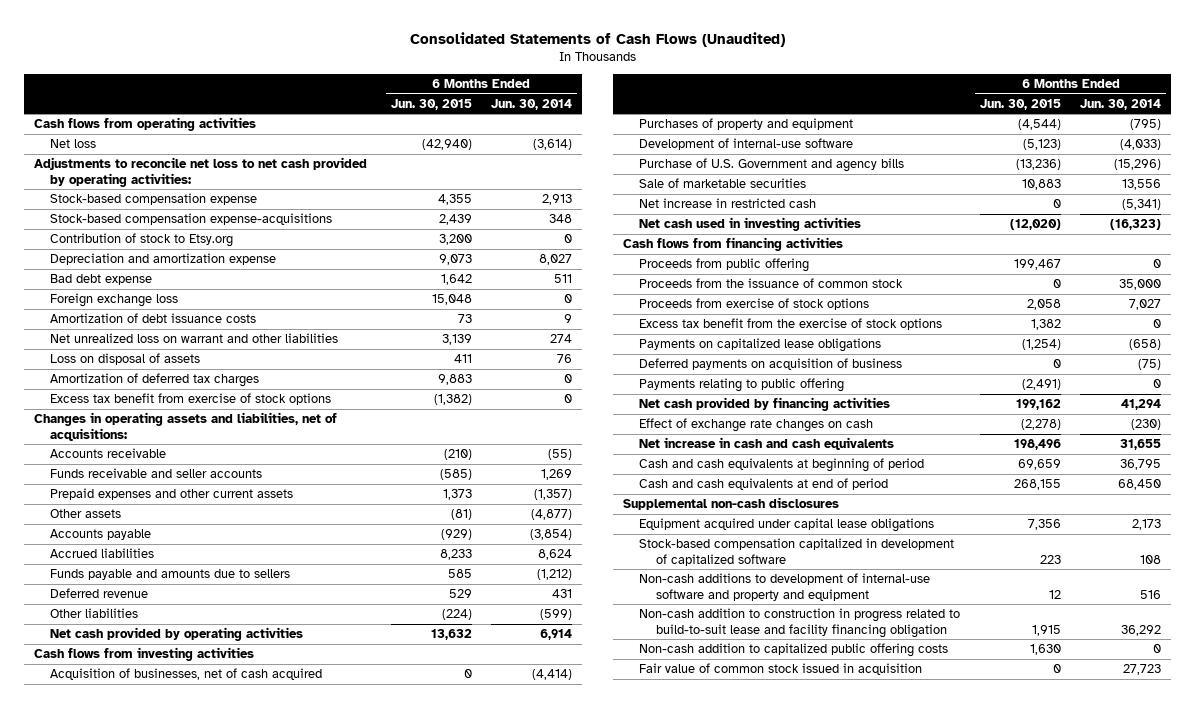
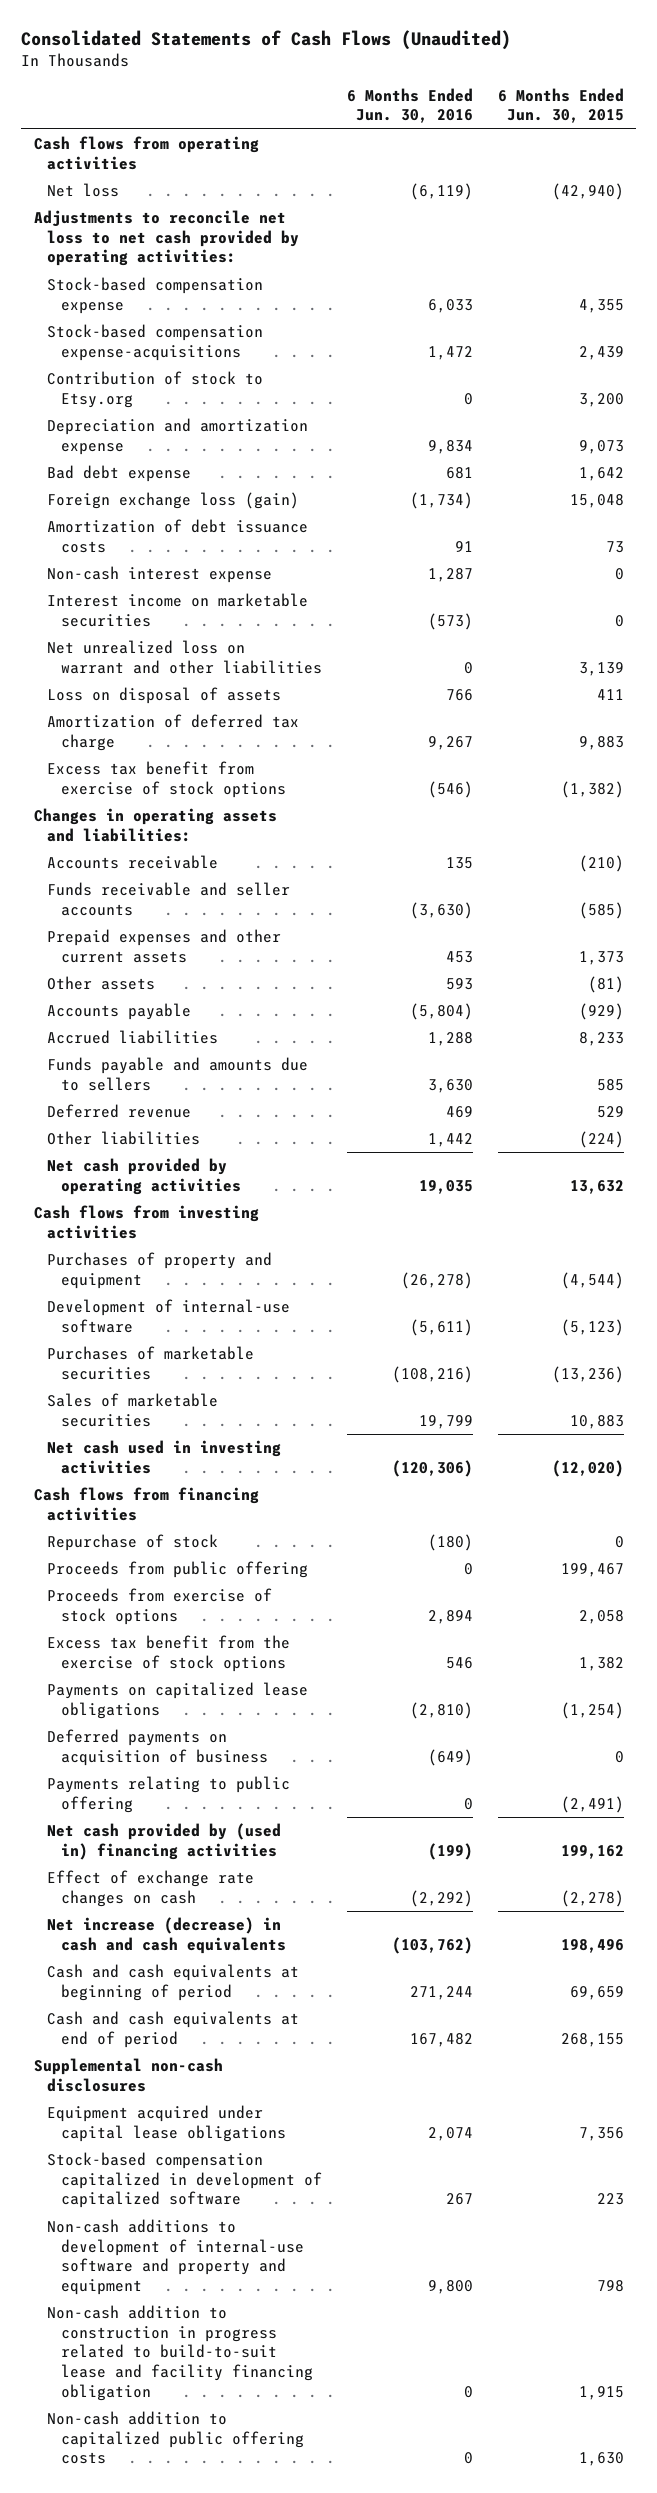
[491,98,573,110] Jun. 30, 2014 -> none
none -> [346,87,473,124] 6 Months Ended Jun. 30, 2016
[50,293,179,308] Foreign exchange loss -> [47,492,300,510] Foreign exchange loss (gain)
none -> [47,566,273,584] Non-cash interest expense
none -> [47,593,309,627] Interest income on marketable securities
[50,373,260,388] Amortization of deferred tax charges -> [47,714,300,751] Amortization of deferred tax charge
[34,412,338,441] Changes in operating assets and liabilities, net of acquisitions: -> [33,808,277,842] Changes in operating assets and liabilities:
[50,668,323,681] Acquisition of businesses, net of cash acquired -> none
[639,198,817,209] Net increase in restricted cash -> none
[639,158,905,173] Purchase of U.S. Government and agency bills -> [47,1346,255,1380] Purchases of marketable securities
[639,178,807,189] Sale of marketable securities -> [47,1393,219,1427] Sales of marketable securities
none -> [47,1534,219,1552] Repurchase of stock
[639,278,904,289] Proceeds from the issuance of common stock -> none
[639,397,891,412] Net cash provided by financing activities -> [47,1823,282,1860] Net cash provided by (used in) financing activities
[639,437,895,451] Net increase in cash and cash equivalents -> [47,1917,287,1954] Net increase (decrease) in cash and cash equivalents
[1048,589,1061,599] 12 -> [596,2280,624,2293] 798
[639,663,923,676] Fair value of common stock issued in acquisition -> none

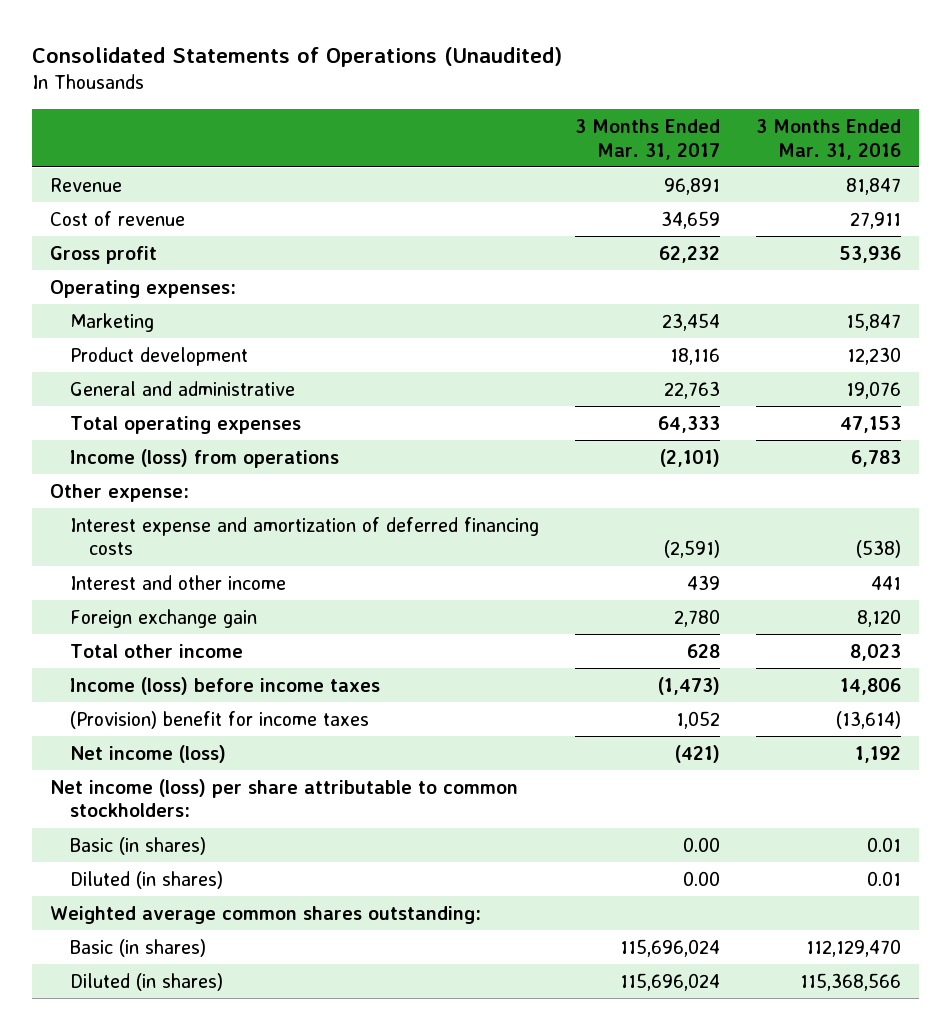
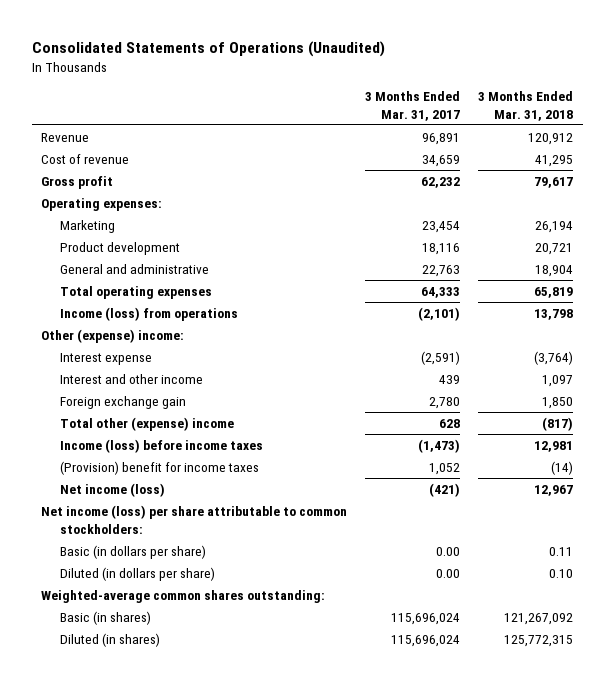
[755,118,901,160] 3 Months Ended Mar. 31, 2016 -> none
none -> [478,91,574,121] 3 Months Ended Mar. 31, 2018
[50,483,190,502] Other expense: -> [40,328,184,343] Other (expense) income:
[69,516,539,556] Interest expense and amortization of deferred financing costs -> [59,352,152,365] Interest expense
[69,643,243,658] Total other income -> [59,416,234,431] Total other (expense) income
[69,836,206,855] Basic (in shares) -> [59,544,206,559] Basic (in dollars per share)
[69,870,223,889] Diluted (in shares) -> [59,566,215,581] Diluted (in dollars per share)
[50,905,482,924] Weighted average common shares outstanding: -> [40,589,325,603] Weighted-average common shares outstanding:

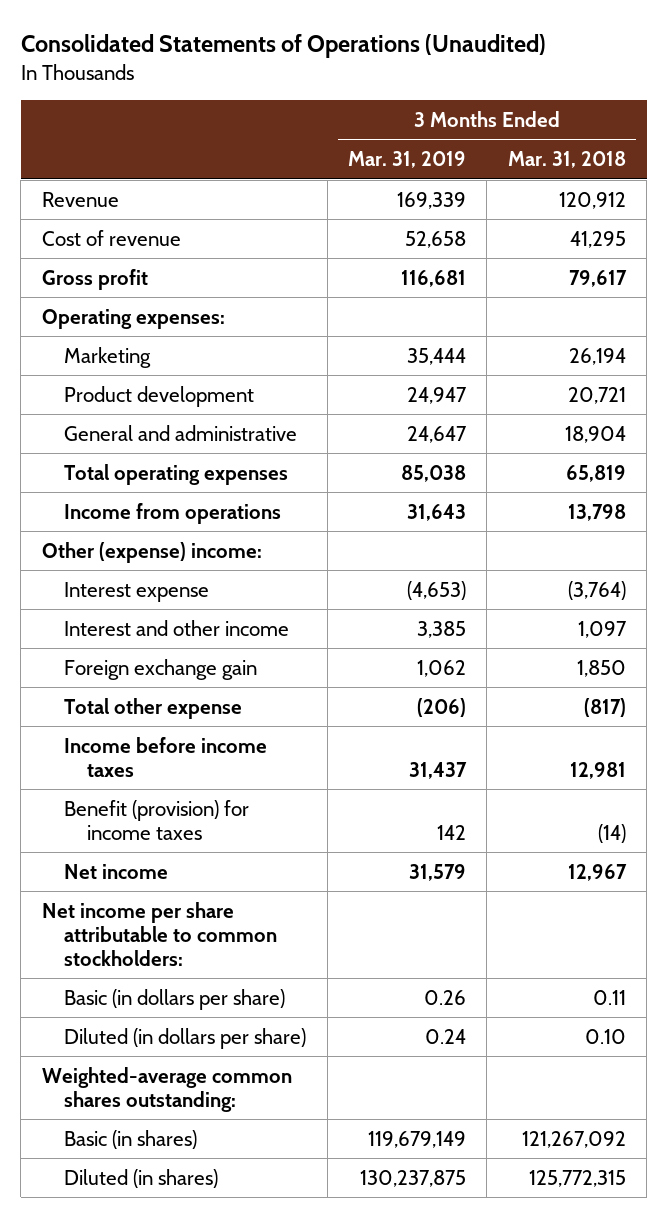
[365,91,461,121] 3 Months Ended Mar. 31, 2017 -> none
none -> [347,151,466,169] Mar. 31, 2019
[59,306,238,321] Income (loss) from operations -> [64,502,282,524] Income from operations
[59,416,234,431] Total other (expense) income -> [64,697,243,719] Total other expense
[59,438,263,453] Income (loss) before income taxes -> [64,736,268,777] Income before income taxes
[59,460,259,475] (Provision) benefit for income taxes -> [64,799,250,840] Benefit (provision) for income taxes
[59,482,165,497] Net income (loss) -> [64,863,169,879] Net income
[40,504,347,534] Net income (loss) per share attributable to common stockholders: -> [41,901,278,966] Net income per share attributable to common stockholders:

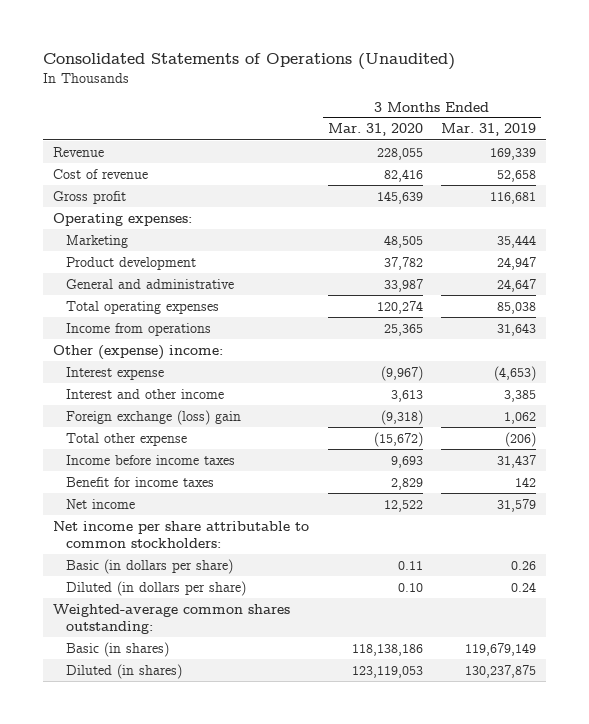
[507,151,626,169] Mar. 31, 2018 -> none
none -> [327,123,423,137] Mar. 31, 2020
[64,658,258,680] Foreign exchange gain -> [66,409,242,425] Foreign exchange (loss) gain
[64,799,250,840] Benefit (provision) for income taxes -> [66,476,215,487] Benefit for income taxes

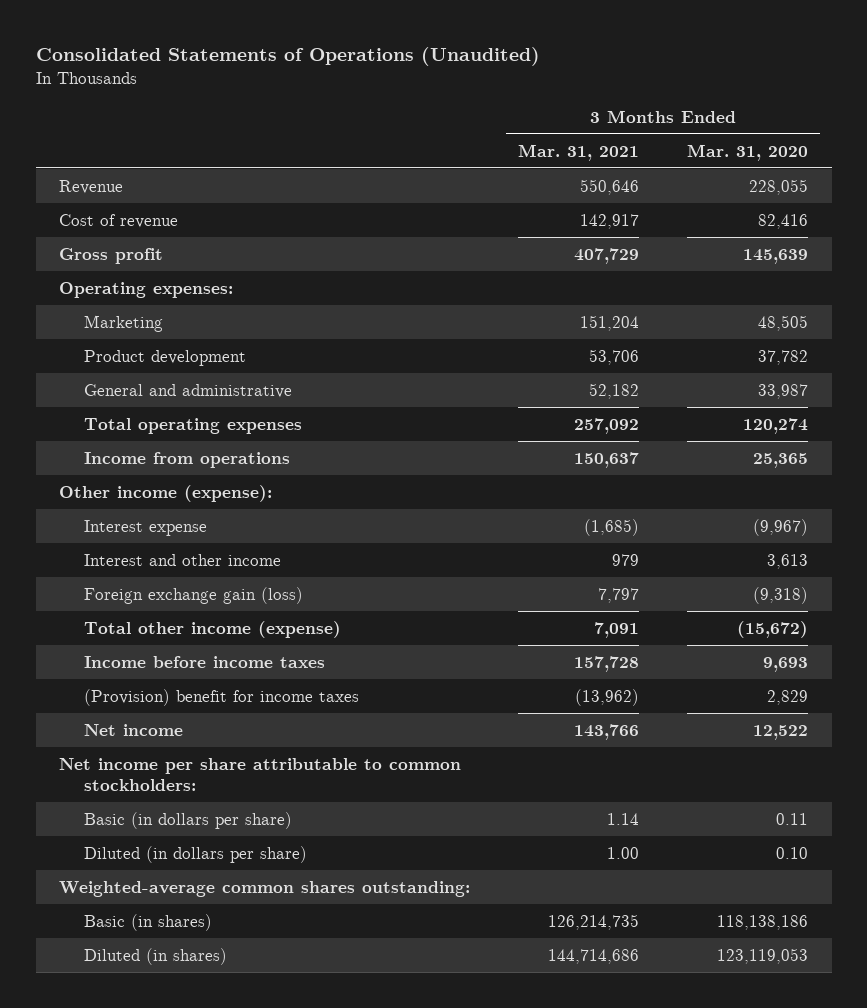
[441,123,537,137] Mar. 31, 2019 -> none
none -> [518,143,640,161] Mar. 31, 2021
[52,344,223,360] Other (expense) income: -> [59,484,273,502] Other income (expense):
[66,409,242,425] Foreign exchange (loss) gain -> [84,586,304,604] Foreign exchange gain (loss)
[66,432,188,446] Total other expense -> [84,620,342,638] Total other income (expense)
[66,476,215,487] Benefit for income taxes -> [84,688,360,706] (Provision) benefit for income taxes

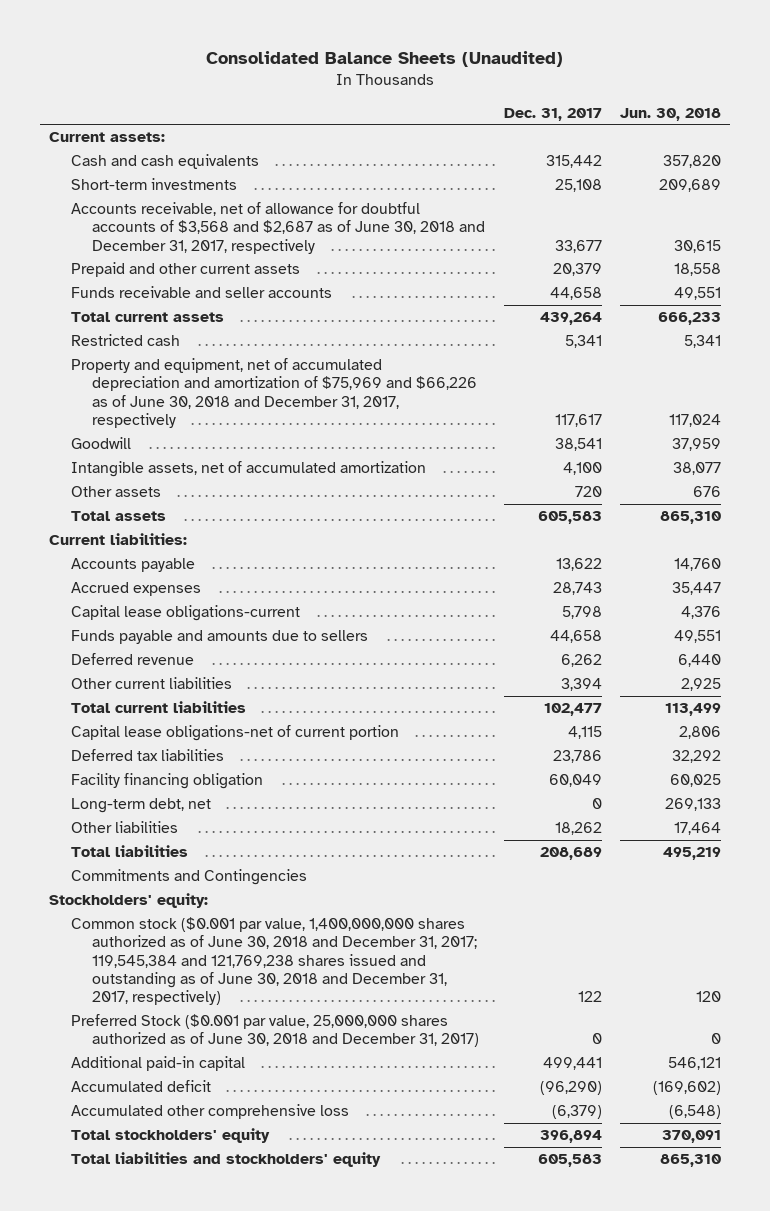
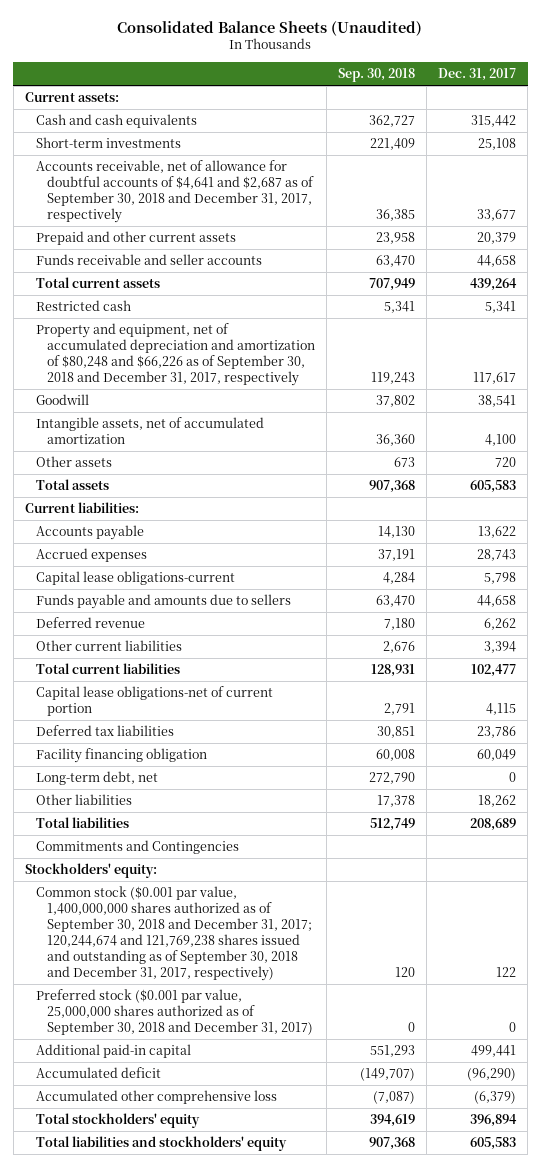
[620,107,722,121] Jun. 30, 2018 -> none
none -> [337,68,415,83] Sep. 30, 2018
[70,202,486,254] Accounts receivable, net of allowance for doubtful accounts of $3,568 and $2,687 as of June 30, 2018 and December 31, 2017, respectively -> [35,160,314,224] Accounts receivable, net of allowance for doubtful accounts of $4,641 and $2,687 as of September 30, 2018 and December 31, 2017, respectively
[70,358,478,428] Property and equipment, net of accumulated depreciation and amortization of $75,969 and $66,226 as of June 30, 2018 and December 31, 2017, respectively -> [35,323,315,387] Property and equipment, net of accumulated depreciation and amortization of $80,248 and $66,226 as of September 30, 2018 and December 31, 2017, respectively
[70,917,478,1005] Common stock ($0.001 par value, 1,400,000,000 shares authorized as of June 30, 2018 and December 31, 2017; 119,545,384 and 121,769,238 shares issued and outstanding as of June 30, 2018 and December 31, 2017, respectively) -> [35,886,312,982] Common stock ($0.001 par value, 1,400,000,000 shares authorized as of September 30, 2018 and December 31, 2017; 120,244,674 and 121,769,238 shares issued and outstanding as of September 30, 2018 and December 31, 2017, respectively)
[70,1014,480,1048] Preferred Stock ($0.001 par value, 25,000,000 shares authorized as of June 30, 2018 and December 31, 2017) -> [35,989,313,1036] Preferred stock ($0.001 par value, 25,000,000 shares authorized as of September 30, 2018 and December 31, 2017)

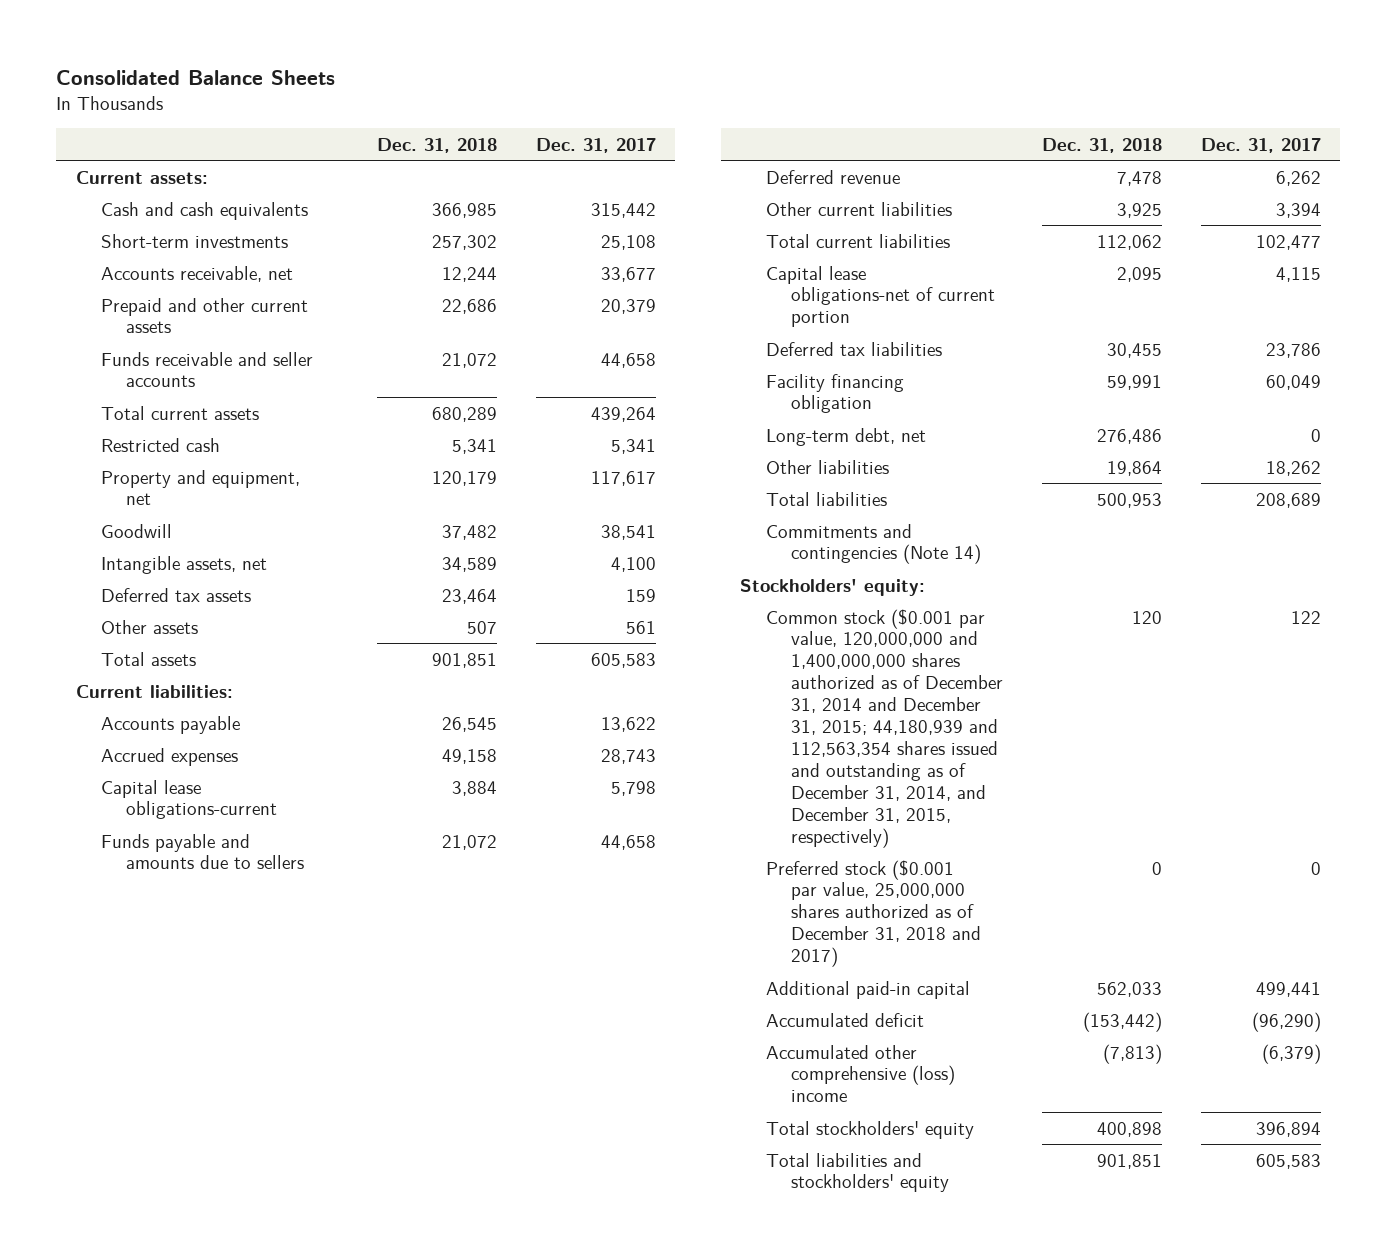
[117,20,423,36] Consolidated Balance Sheets (Unaudited) -> [56,69,336,85] Consolidated Balance Sheets
[337,68,415,83] Sep. 30, 2018 -> none
none -> [377,137,498,153] Dec. 31, 2018
[35,160,314,224] Accounts receivable, net of allowance for doubtful accounts of $4,641 and $2,687 as of September 30, 2018 and December 31, 2017, respectively -> [100,265,293,282] Accounts receivable, net
[35,323,315,387] Property and equipment, net of accumulated depreciation and amortization of $80,248 and $66,226 as of September 30, 2018 and December 31, 2017, respectively -> [100,469,300,506] Property and equipment, net
[35,417,264,445] Intangible assets, net of accumulated amortization -> [100,555,267,574] Intangible assets, net
none -> [100,587,251,602] Deferred tax assets
[495,457,517,468] 720 -> [625,620,656,634] 561
[35,840,239,855] Commitments and Contingencies -> [765,523,982,565] Commitments and contingencies (Note 14)
[35,886,312,982] Common stock ($0.001 par value, 1,400,000,000 shares authorized as of September 30, 2018 and December 31, 2017; 120,244,674 and 121,769,238 shares issued and outstanding as of September 30, 2018 and December 31, 2017, respectively) -> [765,608,1004,848] Common stock ($0.001 par value, 120,000,000 and 1,400,000,000 shares authorized as of December 31, 2014 and December 31, 2015; 44,180,939 and 112,563,354 shares issued and outstanding as of December 31, 2014, and December 31, 2015, respectively)
[35,989,313,1036] Preferred stock ($0.001 par value, 25,000,000 shares authorized as of September 30, 2018 and December 31, 2017) -> [765,859,982,968] Preferred stock ($0.001 par value, 25,000,000 shares authorized as of December 31, 2018 and 2017)
[35,1090,277,1105] Accumulated other comprehensive loss -> [765,1044,956,1103] Accumulated other comprehensive (loss) income

